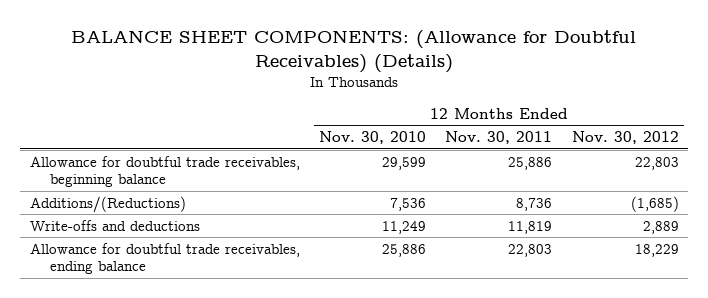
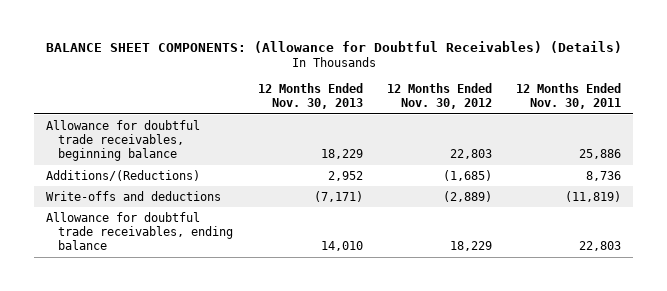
[319,131,427,145] Nov. 30, 2010 -> none
none -> [257,83,363,110] 12 Months Ended Nov. 30, 2013
[508,220,553,234] 11,819 -> [565,190,622,202] (11,819)
[642,220,679,234] 2,889 -> [442,190,492,202] (2,889)

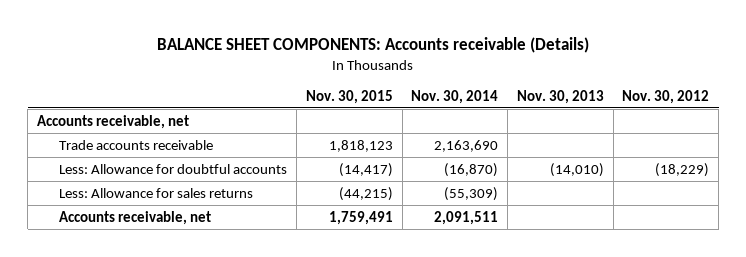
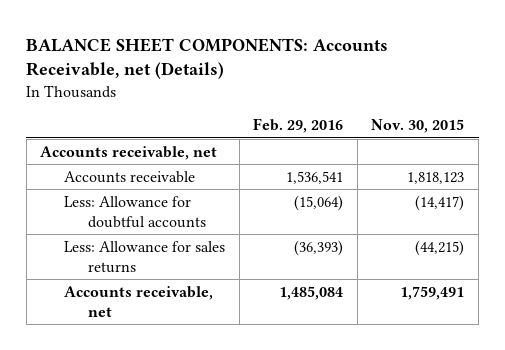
[157,37,590,54] BALANCE SHEET COMPONENTS: Accounts receivable (Details) -> [26,37,389,80] BALANCE SHEET COMPONENTS: Accounts Receivable, net (Details)
[411,89,499,104] Nov. 30, 2014 -> none
[516,89,604,104] Nov. 30, 2013 -> none
[622,89,710,104] Nov. 30, 2012 -> none
none -> [253,118,344,134] Feb. 29, 2016
[59,139,214,150] Trade accounts receivable -> [64,170,196,183] Accounts receivable

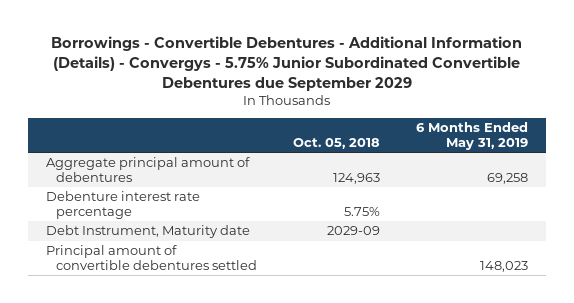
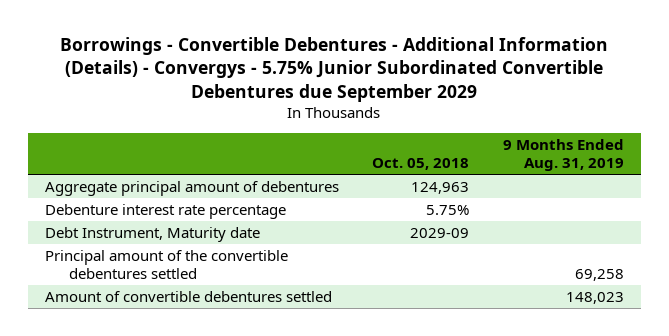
[415,121,528,150] 6 Months Ended May 31, 2019 -> none
none -> [503,138,625,172] 9 Months Ended Aug. 31, 2019
none -> [44,249,288,280] Principal amount of the convertible debentures settled
[46,245,258,271] Principal amount of convertible debentures settled -> [44,290,332,302] Amount of convertible debentures settled

